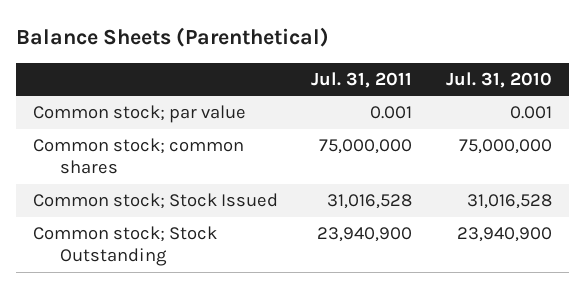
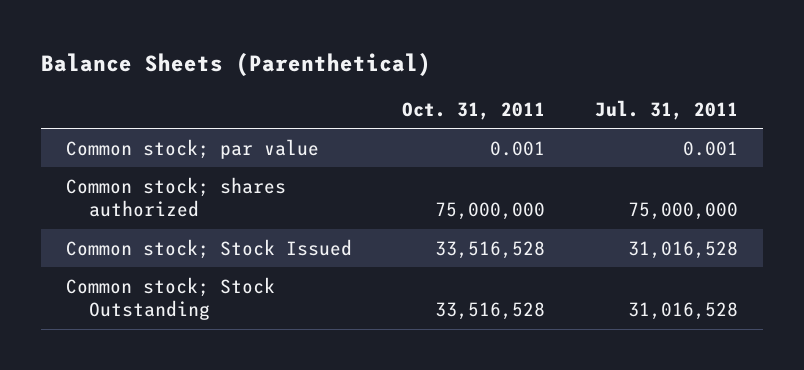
[446,72,553,89] Jul. 31, 2010 -> none
none -> [402,101,546,120] Oct. 31, 2011
[32,138,244,175] Common stock; common shares -> [66,176,287,218] Common stock; shares authorized
[317,227,413,243] 23,940,900 -> [628,302,739,321] 31,016,528

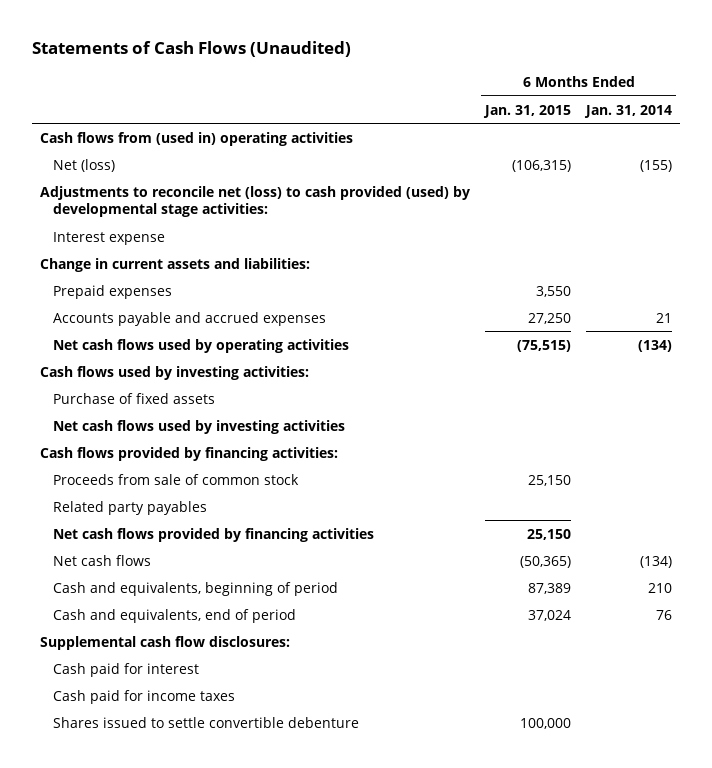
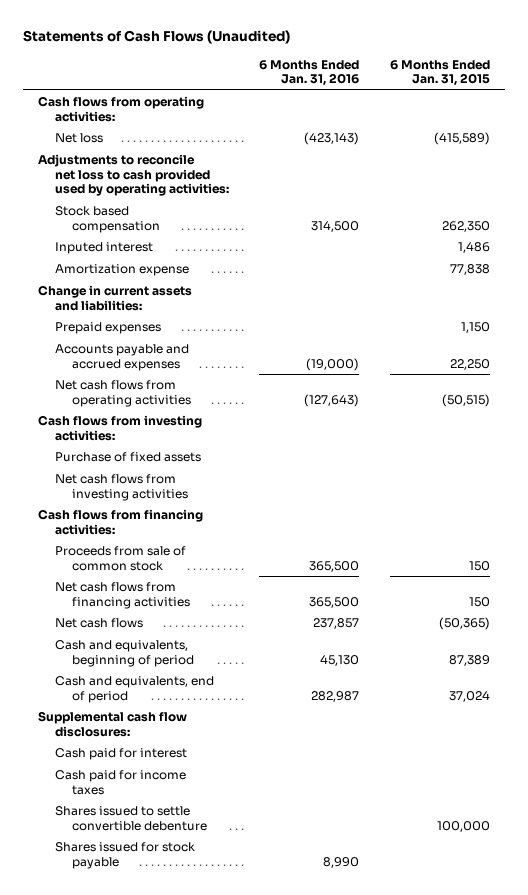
[584,104,673,118] Jan. 31, 2014 -> none
none -> [259,59,360,87] 6 Months Ended Jan. 31, 2016
[53,231,166,245] Interest expense -> none
[39,131,353,146] Cash flows from (used in) operating activities -> [38,96,205,122] Cash flows from operating activities:
[53,158,116,172] Net (loss) -> [55,133,104,144] Net loss
[512,159,572,172] (106,315) -> [433,132,490,146] (415,589)
[39,185,470,218] Adjustments to reconcile net (loss) to cash provided (used) by developmental stage activities: -> [38,154,230,197] Adjustments to reconcile net loss to cash provided used by operating activities:
none -> [55,206,161,233] Stock based compensation
none -> [55,242,154,255] Inputed interest
none -> [55,264,190,277] Amortization expense
[536,285,572,297] 3,550 -> [460,322,490,334] 1,150
[528,312,572,324] 27,250 -> [449,358,490,370] 22,250
[53,338,350,353] Net cash flows used by operating activities -> [55,380,192,407] Net cash flows from operating activities
[517,339,572,352] (75,515) -> [441,393,490,407] (50,515)
[39,365,309,380] Cash flows used by investing activities: -> [38,415,203,441] Cash flows from investing activities:
[53,500,208,515] Related party payables -> none
[53,419,346,434] Net cash flows used by investing activities -> [55,474,189,501] Net cash flows from investing activities
[39,446,338,461] Cash flows provided by financing activities: -> [38,509,204,535] Cash flows from financing activities:
[528,474,572,486] 25,150 -> [468,560,490,571] 150
[53,527,375,542] Net cash flows provided by financing activities -> [55,582,191,609] Net cash flows from financing activities
[527,528,572,540] 25,150 -> [468,596,490,607] 150
none -> [55,842,196,869] Shares issued for stock payable

